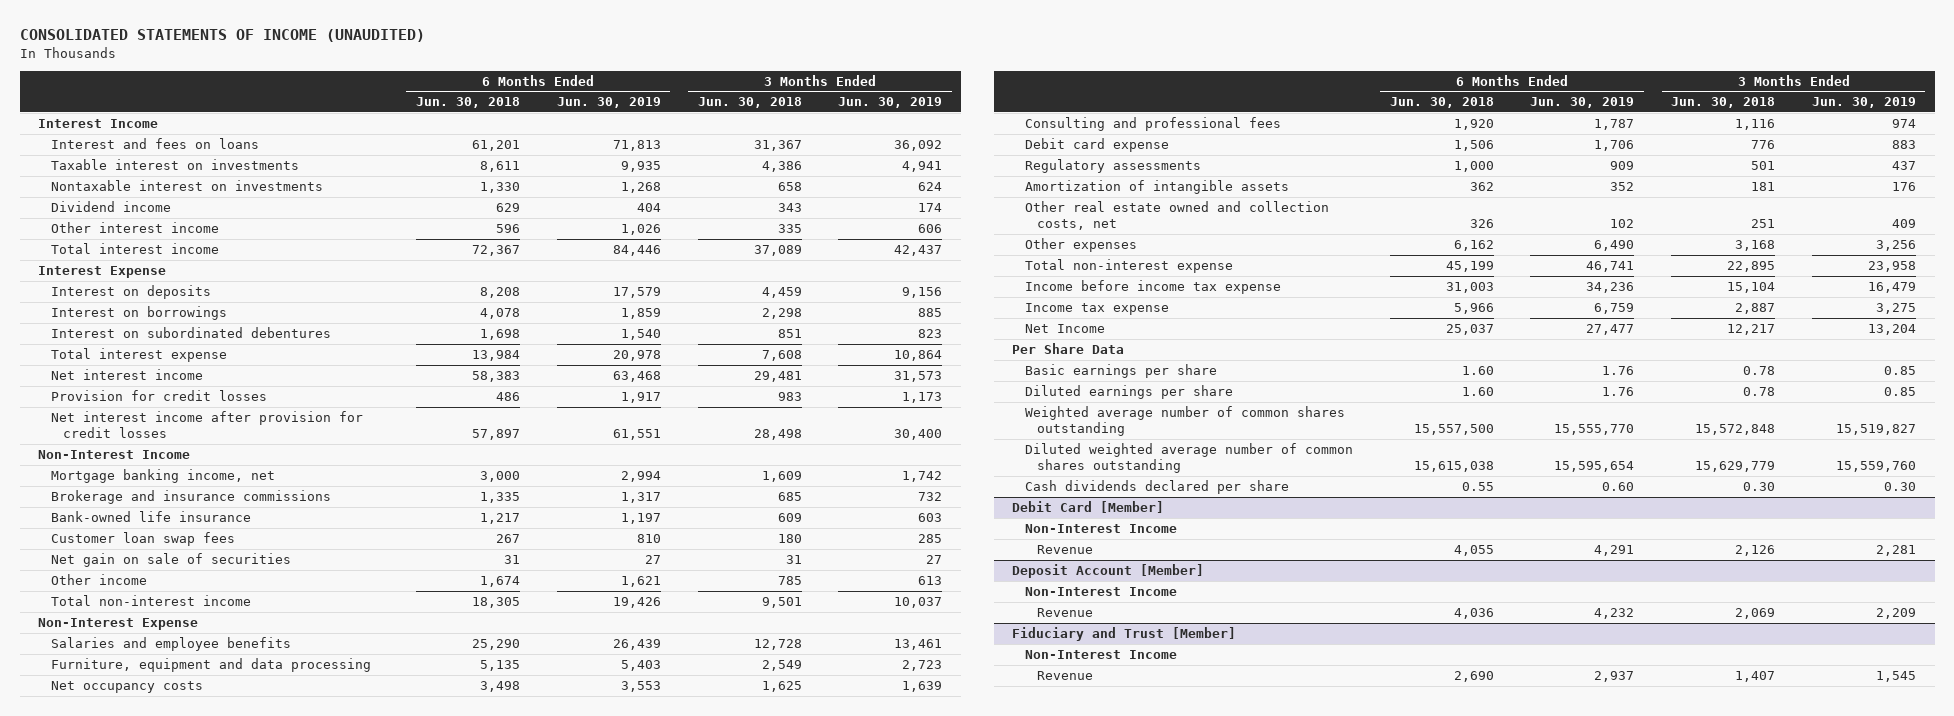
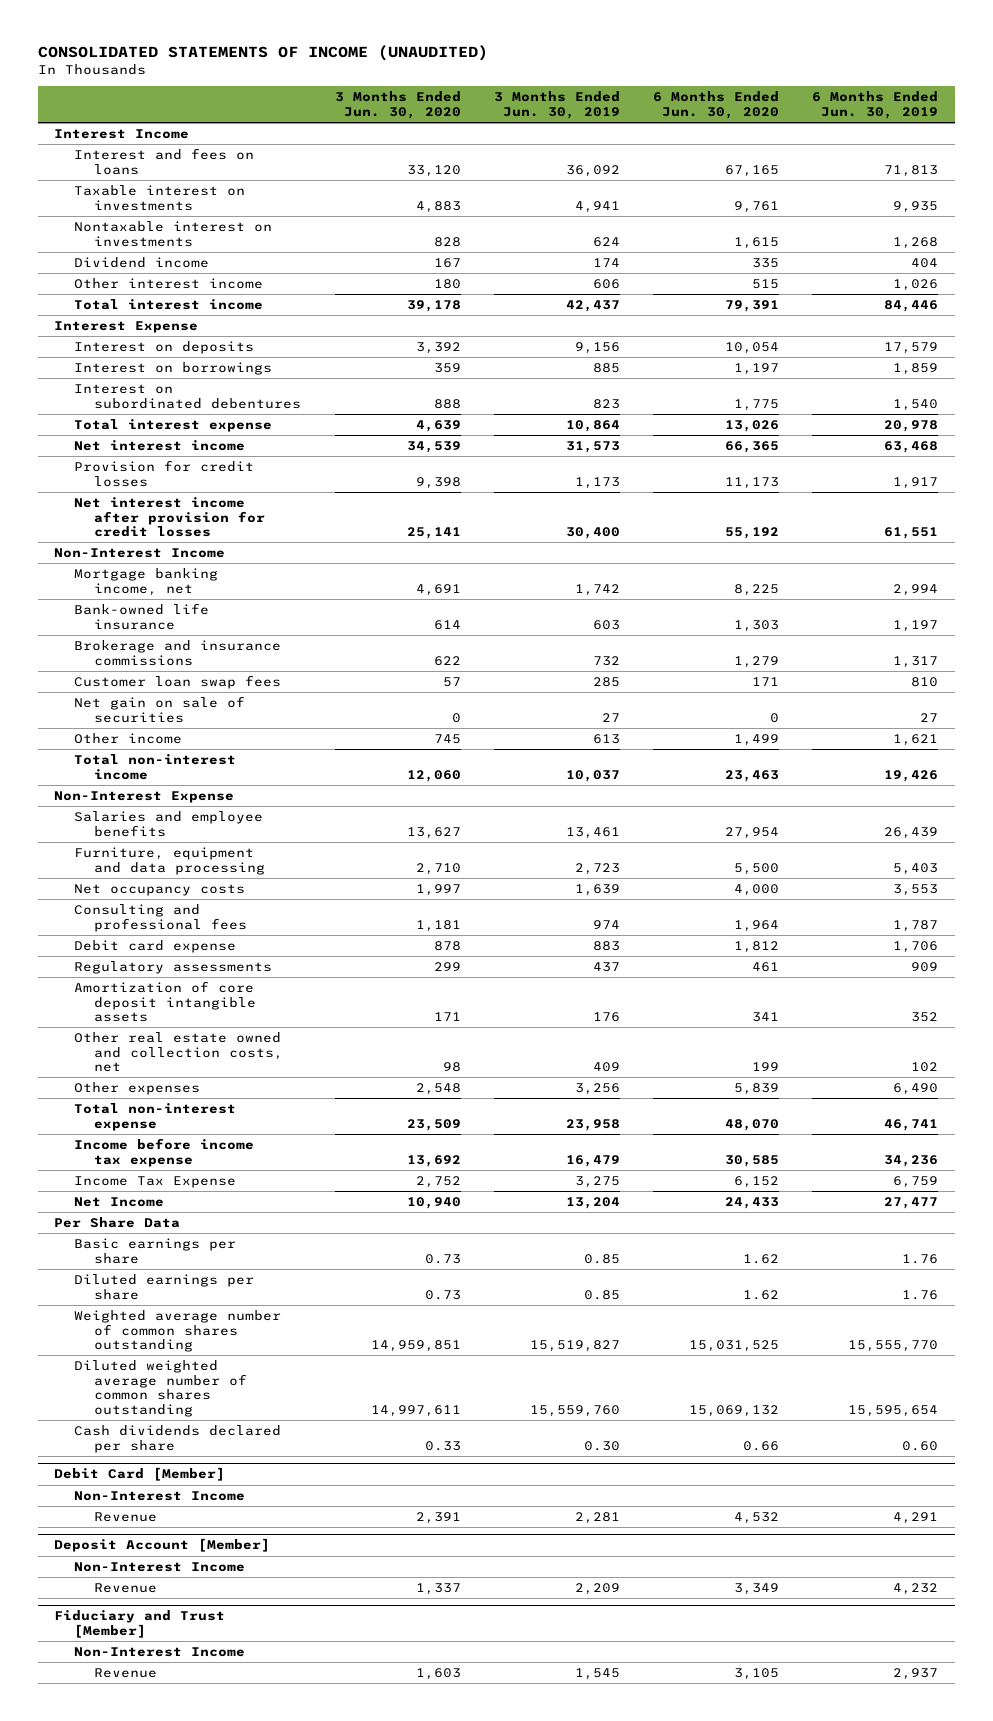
[415,97,520,109] Jun. 30, 2018 -> none
[697,97,802,109] Jun. 30, 2018 -> none
none -> [334,91,461,120] 3 Months Ended Jun. 30, 2020
none -> [653,91,780,120] 6 Months Ended Jun. 30, 2020
[50,490,331,505] Brokerage and insurance commissions -> [74,640,282,666] Brokerage and insurance commissions
[1024,180,1289,195] Amortization of intangible assets -> [74,981,257,1023] Amortization of core deposit intangible assets
[1024,303,1169,316] Income tax expense -> [74,1176,237,1189] Income Tax Expense

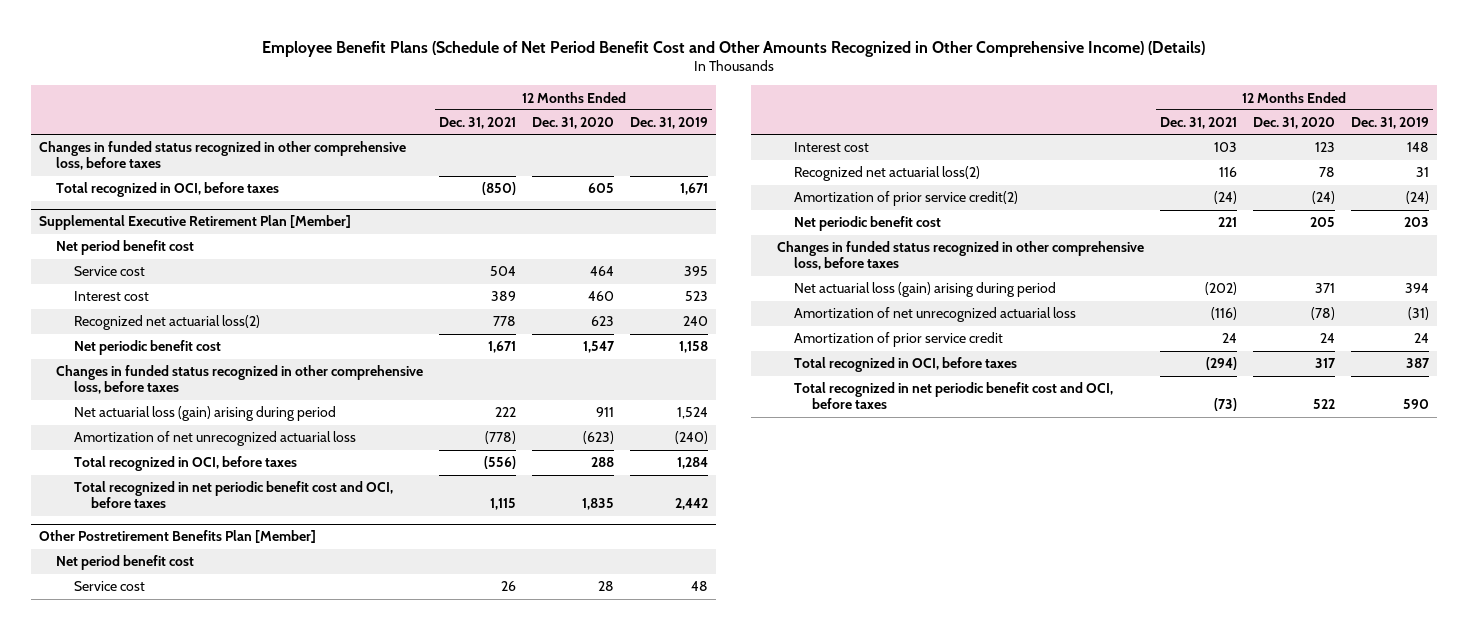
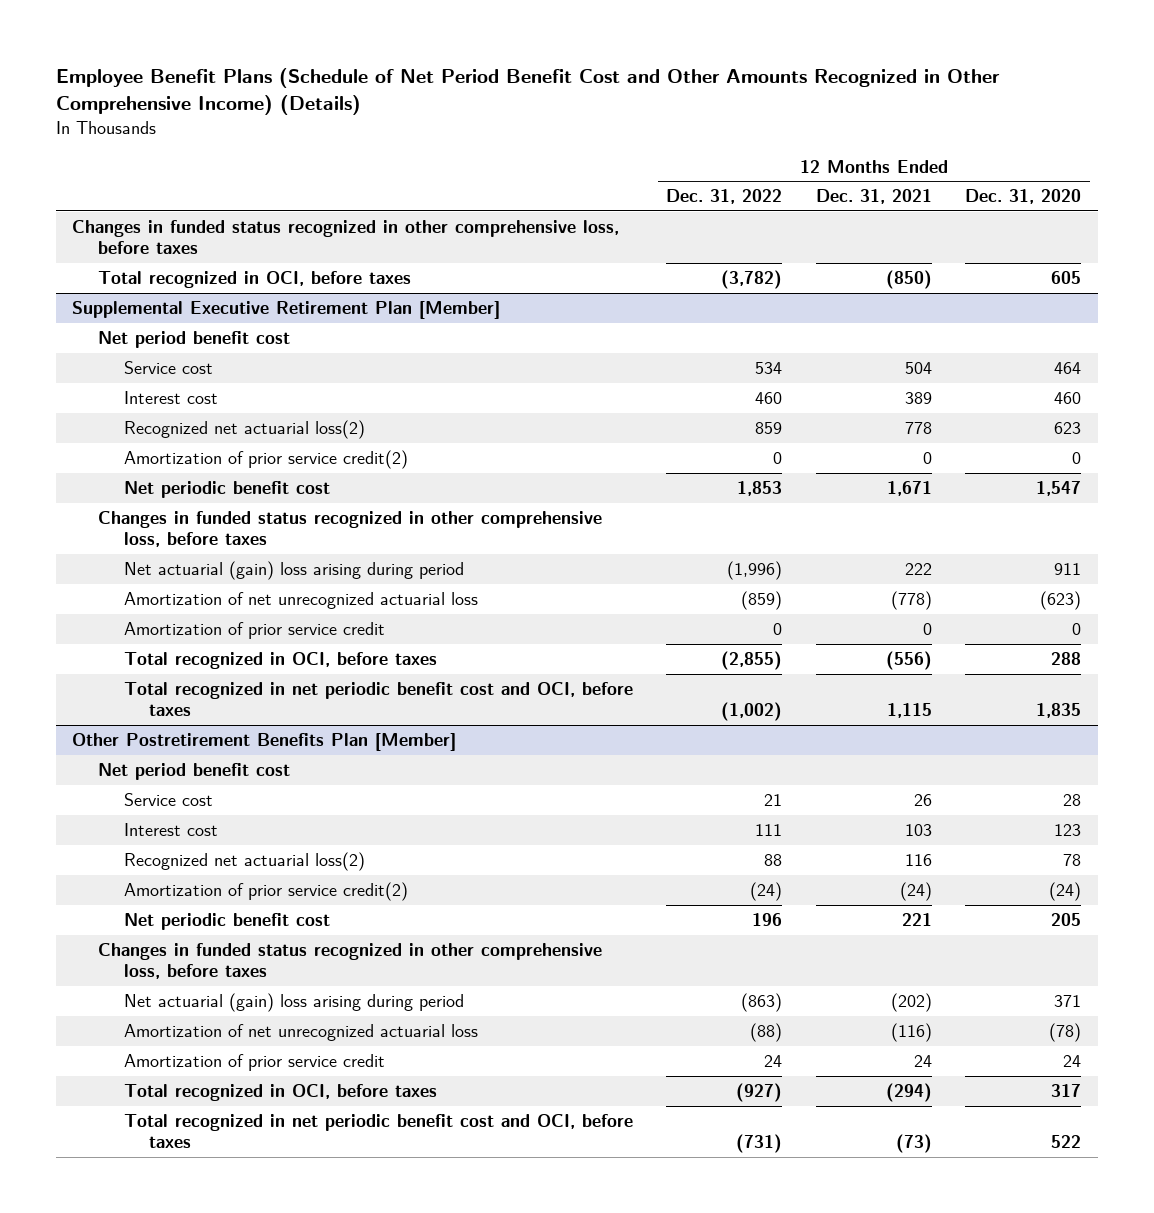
[630,117,709,130] Dec. 31, 2019 -> none
none -> [666,189,783,205] Dec. 31, 2022
none -> [123,449,408,469] Amortization of prior service credit(2)
[73,406,336,422] Net actuarial loss (gain) arising during period -> [123,560,464,580] Net actuarial (gain) loss arising during period
none -> [123,621,385,639] Amortization of prior service credit
[794,282,1057,298] Net actuarial loss (gain) arising during period -> [123,992,464,1012] Net actuarial (gain) loss arising during period

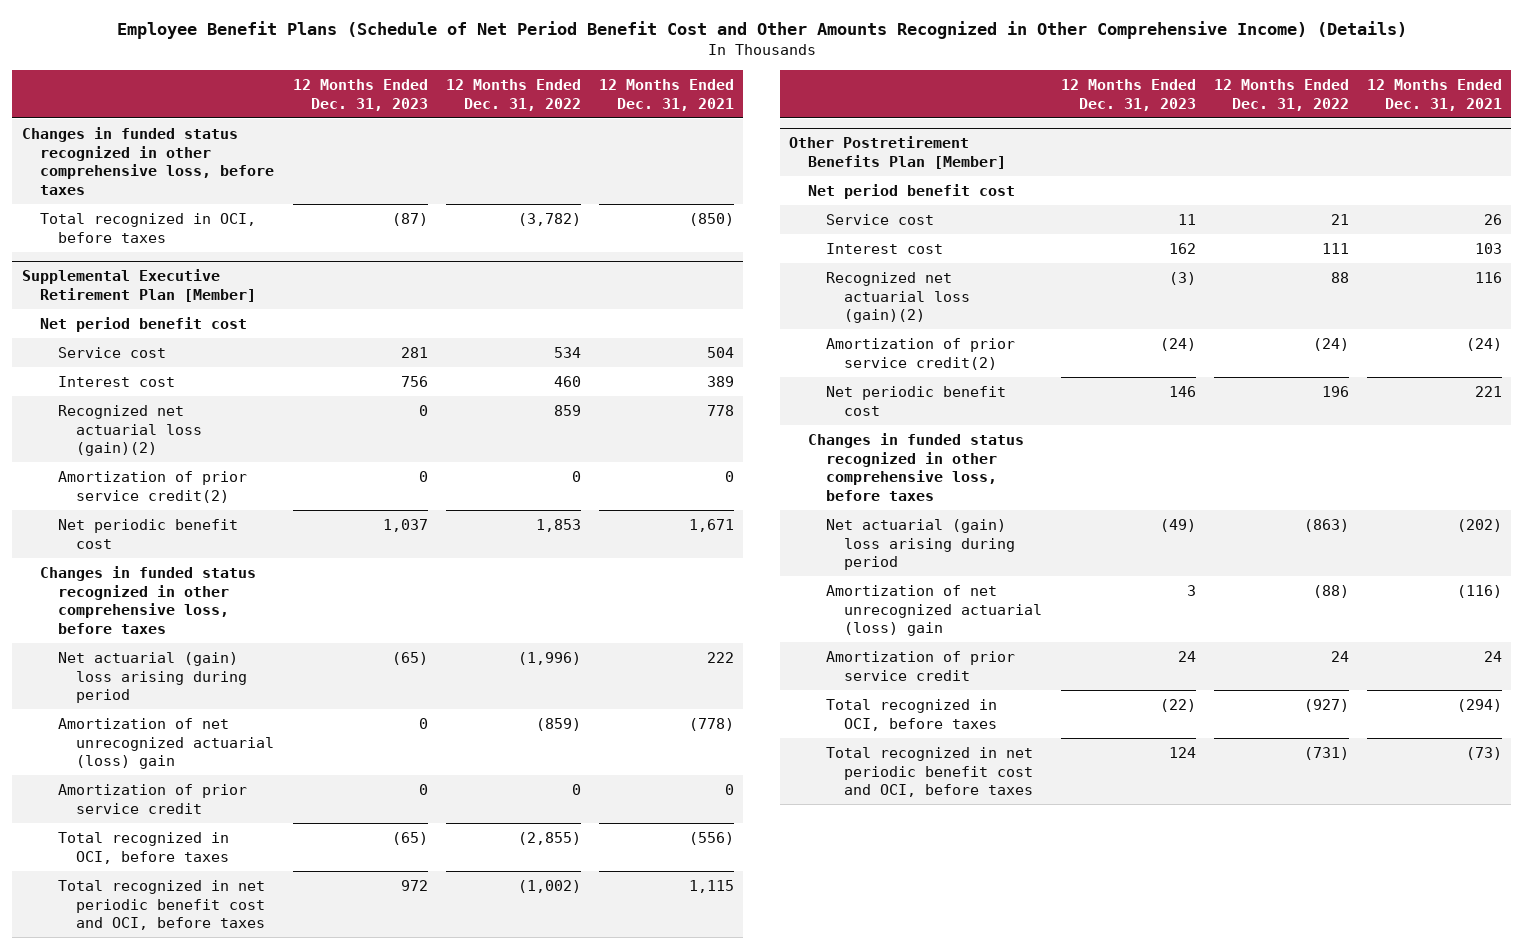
[965,189,1082,205] Dec. 31, 2020 -> none
none -> [292,79,428,111] 12 Months Ended Dec. 31, 2023
[123,419,365,439] Recognized net actuarial loss(2) -> [58,404,203,457] Recognized net actuarial loss (gain)(2)
[123,591,478,609] Amortization of net unrecognized actuarial loss -> [58,717,275,770] Amortization of net unrecognized actuarial (loss) gain
[123,851,365,871] Recognized net actuarial loss(2) -> [826,271,971,324] Recognized net actuarial loss (gain)(2)
[123,1023,478,1041] Amortization of net unrecognized actuarial loss -> [826,584,1043,637] Amortization of net unrecognized actuarial (loss) gain

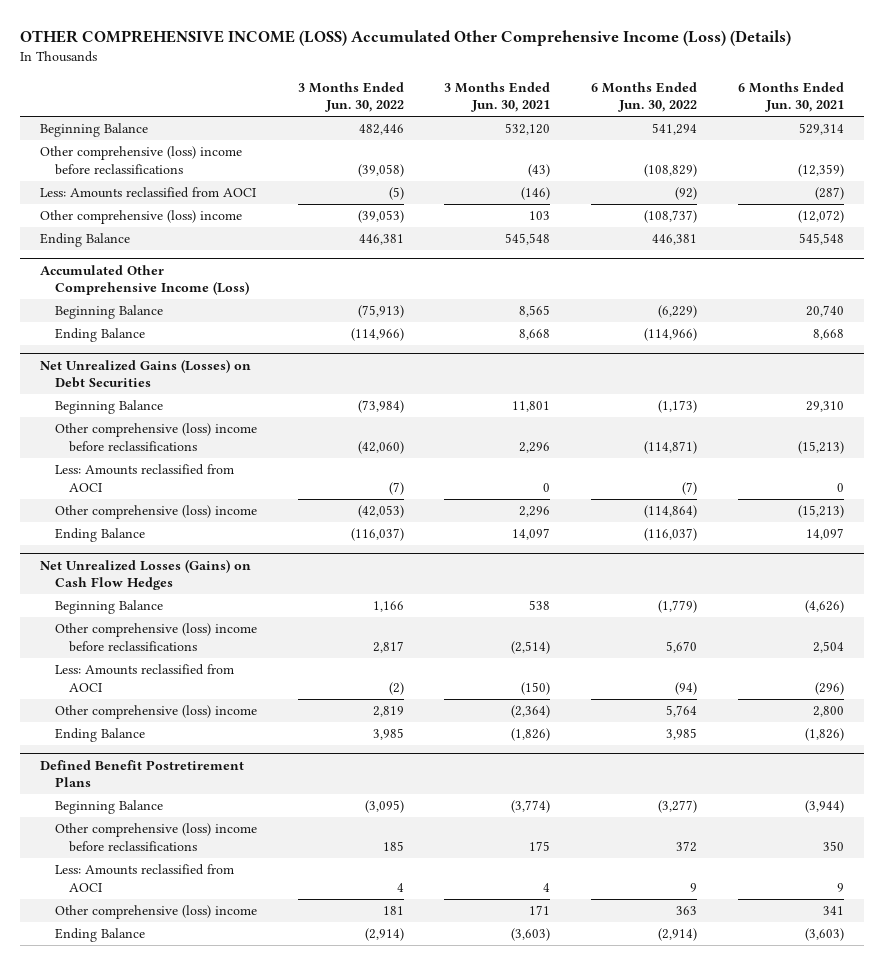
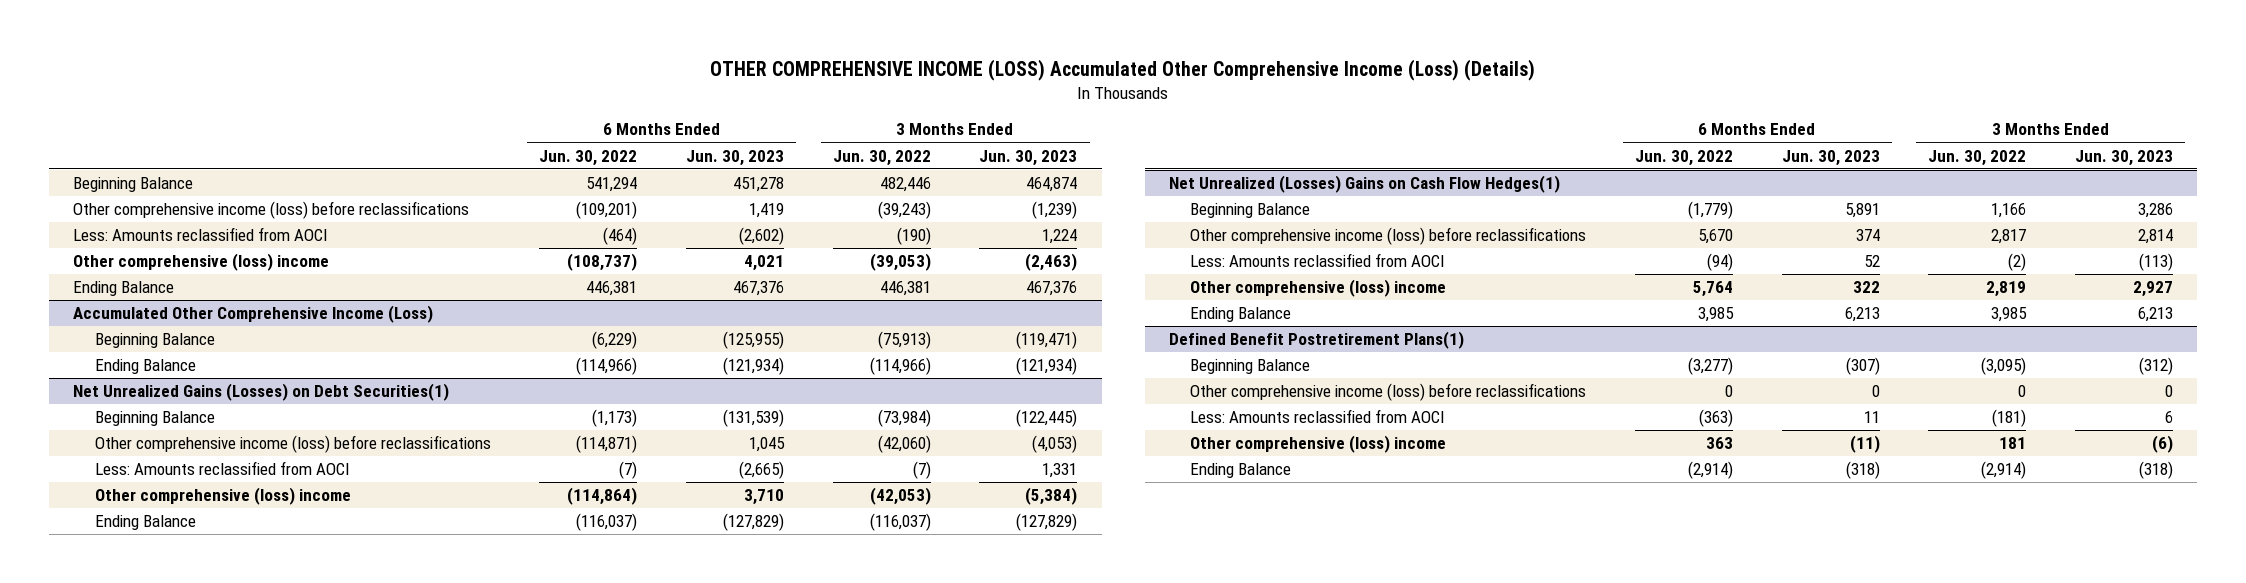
[444,81,551,113] 3 Months Ended Jun. 30, 2021 -> none
[737,81,844,113] 6 Months Ended Jun. 30, 2021 -> none
none -> [686,149,785,166] Jun. 30, 2023
none -> [979,149,1078,166] Jun. 30, 2023
[40,146,243,175] Other comprehensive (loss) income before reclassifications -> [73,201,470,220] Other comprehensive income (loss) before reclassifications
[357,163,404,177] (39,058) -> [877,201,931,220] (39,243)
[644,163,698,177] (108,829) -> [576,201,638,220] (109,201)
[388,187,404,201] (5) -> [896,227,931,246] (190)
[675,187,698,201] (92) -> [603,227,638,246] (464)
[40,358,252,389] Net Unrealized Gains (Losses) on Debt Securities -> [73,383,450,402] Net Unrealized Gains (Losses) on Debt Securities(1)
[54,423,257,452] Other comprehensive (loss) income before reclassifications -> [94,435,491,454] Other comprehensive income (loss) before reclassifications
[40,558,252,591] Net Unrealized Losses (Gains) on Cash Flow Hedges -> [1169,175,1561,194] Net Unrealized (Losses) Gains on Cash Flow Hedges(1)
[54,623,257,652] Other comprehensive (loss) income before reclassifications -> [1190,227,1587,246] Other comprehensive income (loss) before reclassifications
[40,759,245,788] Defined Benefit Postretirement Plans -> [1169,331,1465,350] Defined Benefit Postretirement Plans(1)
[54,823,257,852] Other comprehensive (loss) income before reclassifications -> [1190,383,1587,402] Other comprehensive income (loss) before reclassifications
[382,840,404,851] 185 -> [2018,385,2027,398] 0
[676,840,698,852] 372 -> [1724,385,1733,398] 0
[396,882,404,892] 4 -> [1992,409,2027,428] (181)
[690,882,698,892] 9 -> [1698,409,1733,428] (363)

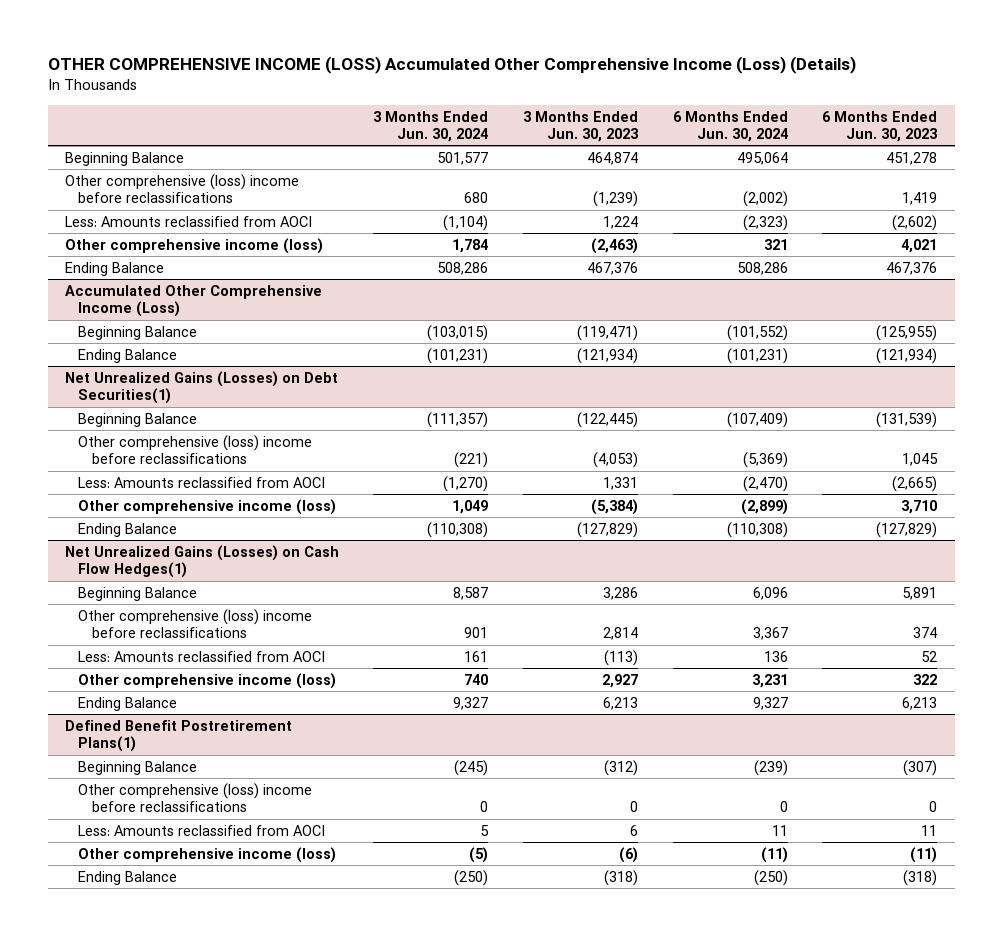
[539,149,638,166] Jun. 30, 2022 -> none
[832,149,931,166] Jun. 30, 2022 -> none
none -> [373,110,489,142] 3 Months Ended Jun. 30, 2024
none -> [672,110,788,142] 6 Months Ended Jun. 30, 2024
[73,201,470,220] Other comprehensive income (loss) before reclassifications -> [64,173,299,204] Other comprehensive (loss) income before reclassifications
[73,253,330,272] Other comprehensive (loss) income -> [64,237,323,254] Other comprehensive income (loss)
[94,435,491,454] Other comprehensive income (loss) before reclassifications -> [78,434,313,465] Other comprehensive (loss) income before reclassifications
[94,487,351,506] Other comprehensive (loss) income -> [78,498,337,515] Other comprehensive income (loss)
[1169,175,1561,194] Net Unrealized (Losses) Gains on Cash Flow Hedges(1) -> [64,544,339,579] Net Unrealized Gains (Losses) on Cash Flow Hedges(1)
[1190,227,1587,246] Other comprehensive income (loss) before reclassifications -> [78,608,313,639] Other comprehensive (loss) income before reclassifications
[1190,279,1447,298] Other comprehensive (loss) income -> [78,672,337,689] Other comprehensive income (loss)
[1190,383,1587,402] Other comprehensive income (loss) before reclassifications -> [78,782,313,813] Other comprehensive (loss) income before reclassifications
[1190,435,1447,454] Other comprehensive (loss) income -> [78,846,337,863] Other comprehensive income (loss)

